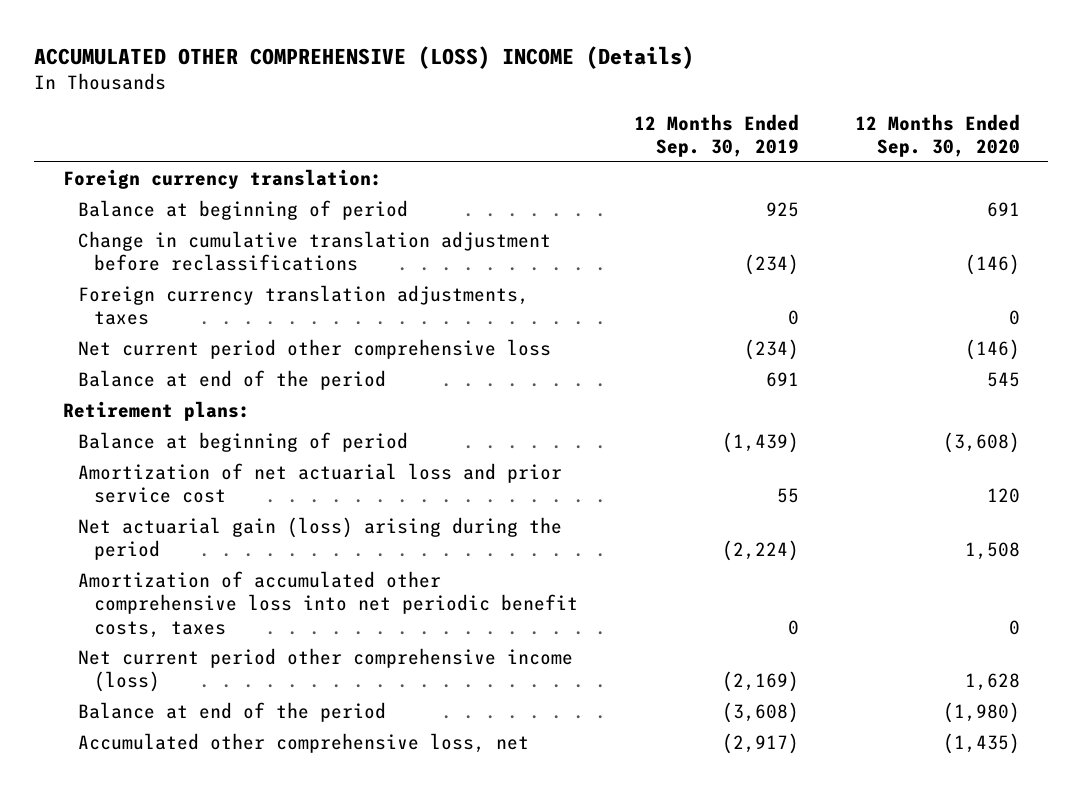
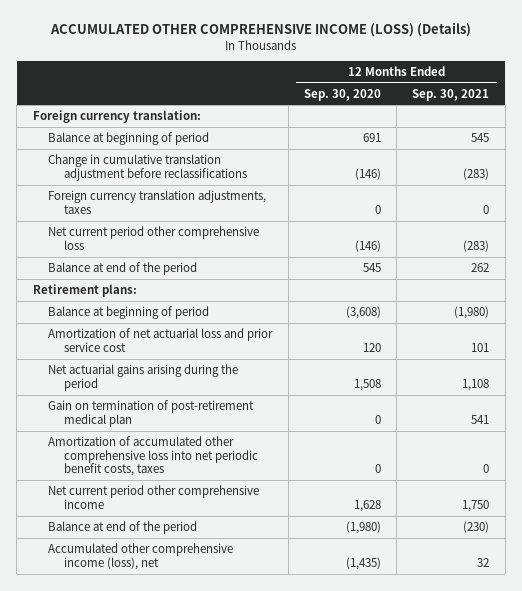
[34,45,695,69] ACCUMULATED OTHER COMPREHENSIVE (LOSS) INCOME (Details) -> [50,22,472,38] ACCUMULATED OTHER COMPREHENSIVE INCOME (LOSS) (Details)
[634,113,800,158] 12 Months Ended Sep. 30, 2019 -> none
none -> [412,88,490,101] Sep. 30, 2021
[78,516,563,561] Net actuarial gain (loss) arising during the period -> [48,364,239,391] Net actuarial gains arising during the period
none -> [48,400,255,427] Gain on termination of post-retirement medical plan
[78,647,574,693] Net current period other comprehensive income (loss) -> [48,485,260,509] Net current period other comprehensive income
[78,732,530,753] Accumulated other comprehensive loss, net -> [48,543,234,570] Accumulated other comprehensive income (loss), net

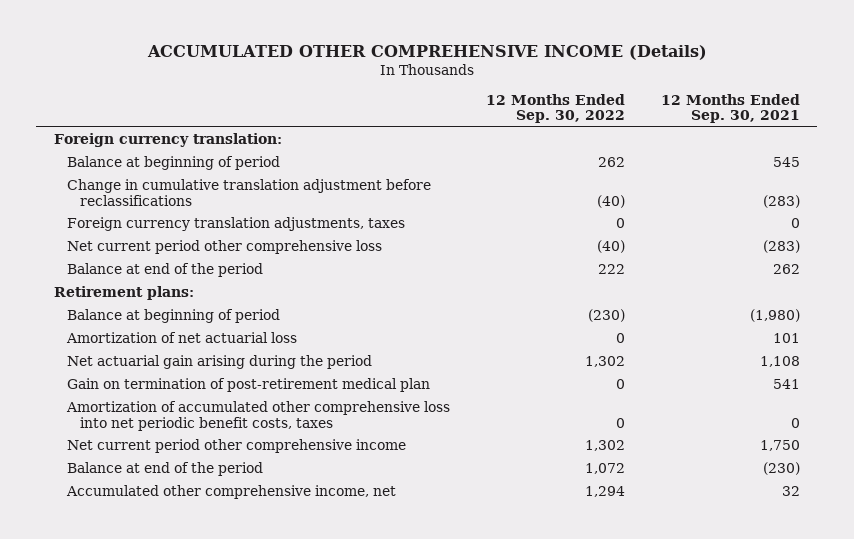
[50,22,472,38] ACCUMULATED OTHER COMPREHENSIVE INCOME (LOSS) (Details) -> [146,45,707,61] ACCUMULATED OTHER COMPREHENSIVE INCOME (Details)
[303,88,381,101] Sep. 30, 2020 -> none
none -> [485,93,625,124] 12 Months Ended Sep. 30, 2022
[48,328,274,352] Amortization of net actuarial loss and prior service cost -> [65,332,297,344] Amortization of net actuarial loss
[48,364,239,391] Net actuarial gains arising during the period -> [66,355,372,370] Net actuarial gain arising during the period
[48,543,234,570] Accumulated other comprehensive income (loss), net -> [65,485,396,500] Accumulated other comprehensive income, net

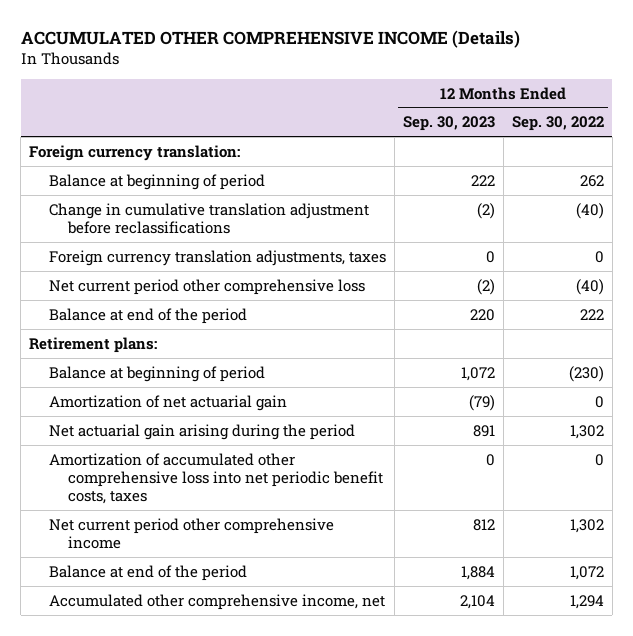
[660,93,800,124] 12 Months Ended Sep. 30, 2021 -> none
none -> [402,116,495,132] Sep. 30, 2023
[65,332,297,344] Amortization of net actuarial loss -> [48,394,287,411] Amortization of net actuarial gain
[66,378,430,393] Gain on termination of post-retirement medical plan -> none

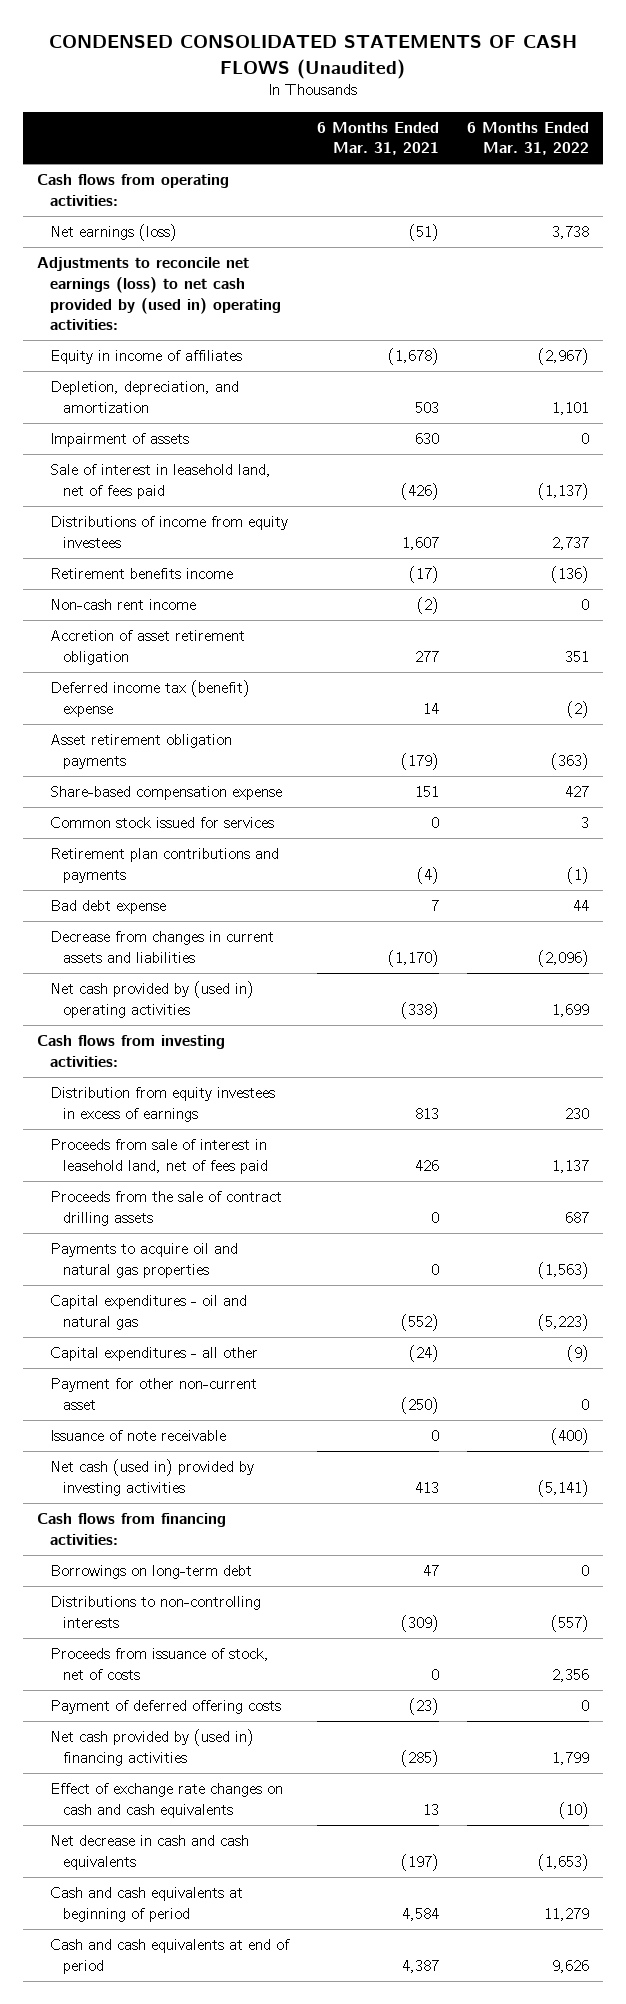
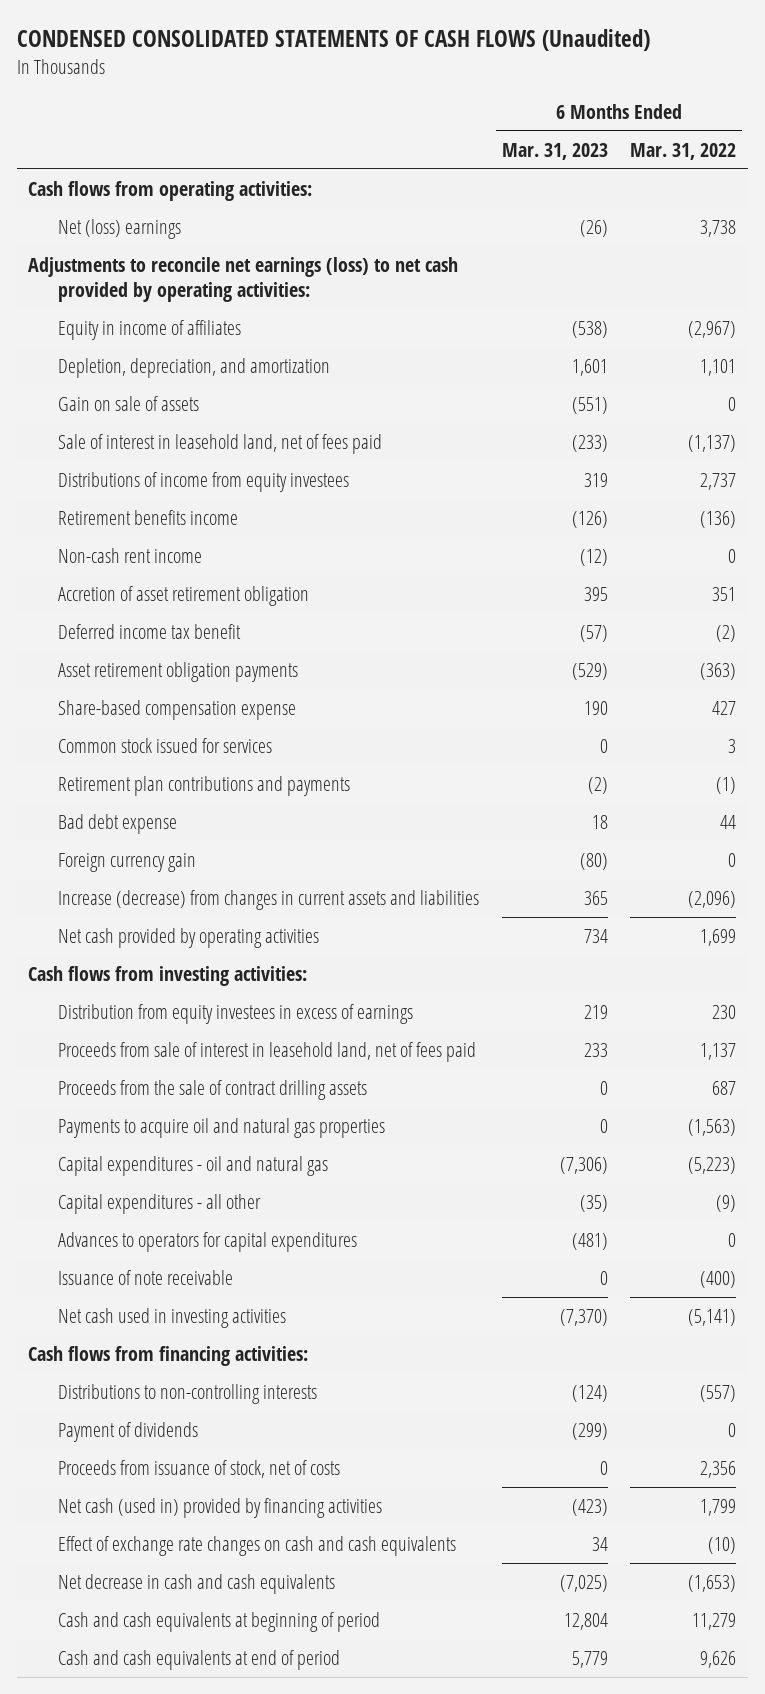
[316,121,439,156] 6 Months Ended Mar. 31, 2021 -> none
none -> [501,142,608,160] Mar. 31, 2023
[49,223,177,241] Net earnings (loss) -> [57,218,181,239] Net (loss) earnings
[37,256,281,331] Adjustments to reconcile net earnings (loss) to net cash provided by (used in) operating activities: -> [28,256,459,302] Adjustments to reconcile net earnings (loss) to net cash provided by operating activities:
[49,432,189,447] Impairment of assets -> none
none -> [57,395,199,411] Gain on sale of assets
[49,679,250,717] Deferred income tax (benefit) expense -> [57,623,241,639] Deferred income tax benefit
none -> [57,852,196,872] Foreign currency gain
[49,930,274,963] Decrease from changes in current assets and liabilities -> [57,889,479,910] Increase (decrease) from changes in current assets and liabilities
[49,980,254,1018] Net cash provided by (used in) operating activities -> [57,927,319,948] Net cash provided by operating activities
[49,1377,257,1410] Payment for other non-current asset -> none
none -> [57,1231,357,1252] Advances to operators for capital expenditures
[49,1458,254,1496] Net cash (used in) provided by investing activities -> [57,1307,286,1328] Net cash used in investing activities
[49,1564,252,1579] Borrowings on long-term debt -> none
none -> [57,1421,198,1442] Payment of dividends
[49,1699,281,1714] Payment of deferred offering costs -> none
[49,1728,254,1766] Net cash provided by (used in) financing activities -> [57,1497,382,1518] Net cash (used in) provided by financing activities

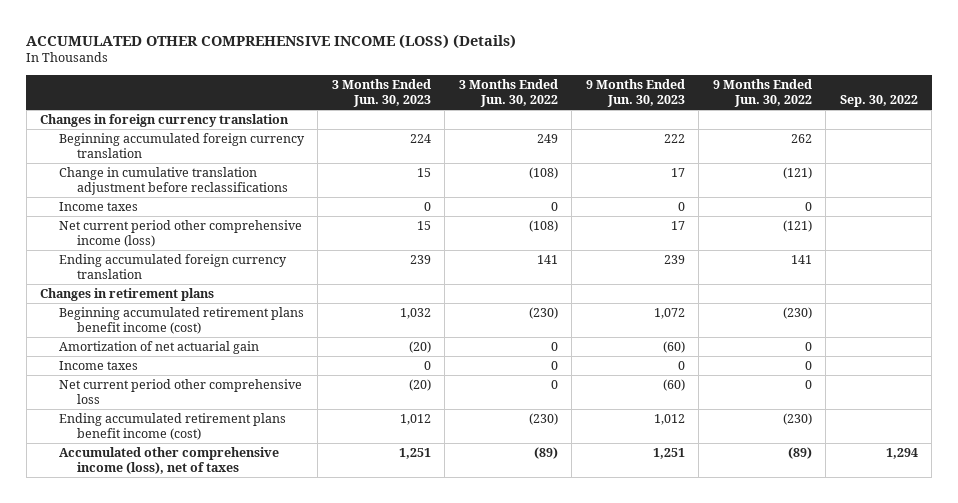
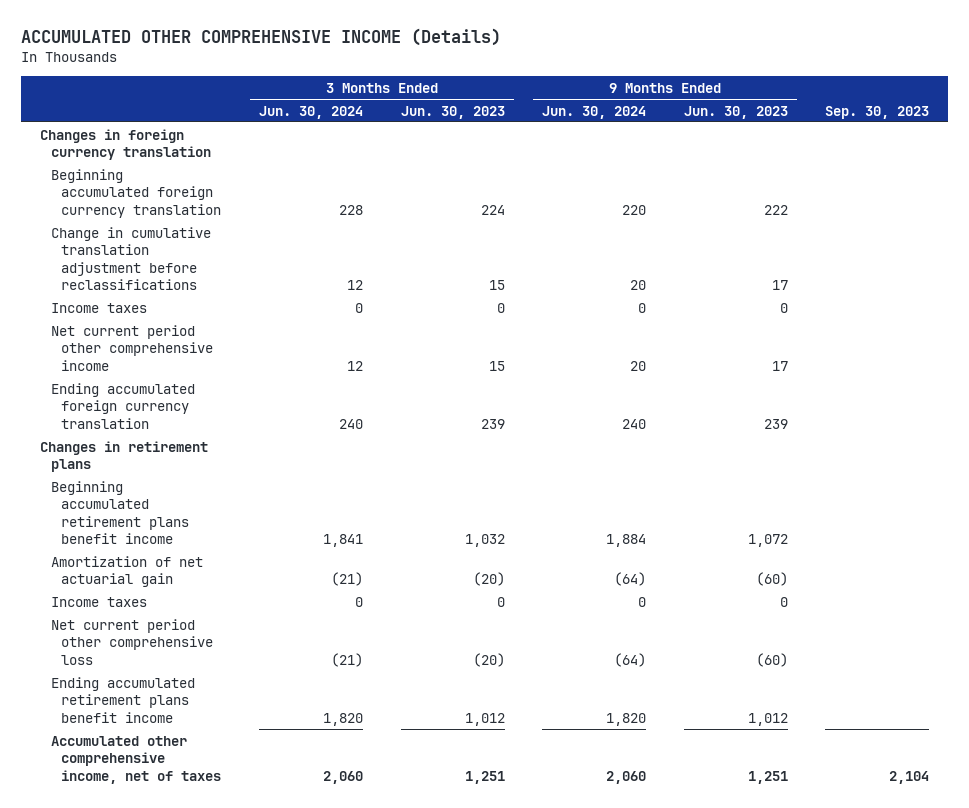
[26,33,517,49] ACCUMULATED OTHER COMPREHENSIVE INCOME (LOSS) (Details) -> [20,27,501,46] ACCUMULATED OTHER COMPREHENSIVE INCOME (Details)
[458,78,558,108] 3 Months Ended Jun. 30, 2022 -> none
[712,78,812,108] 9 Months Ended Jun. 30, 2022 -> none
[839,95,918,108] Sep. 30, 2022 -> none
none -> [259,105,364,119] Jun. 30, 2024
none -> [542,105,647,119] Jun. 30, 2024
none -> [825,105,930,119] Sep. 30, 2023
[58,219,302,248] Net current period other comprehensive income (loss) -> [50,324,214,371] Net current period other comprehensive income
[58,306,304,335] Beginning accumulated retirement plans benefit income (cost) -> [50,480,190,545] Beginning accumulated retirement plans benefit income
[58,412,286,441] Ending accumulated retirement plans benefit income (cost) -> [50,676,195,723] Ending accumulated retirement plans benefit income
[58,446,279,475] Accumulated other comprehensive income (loss), net of taxes -> [50,735,222,784] Accumulated other comprehensive income, net of taxes

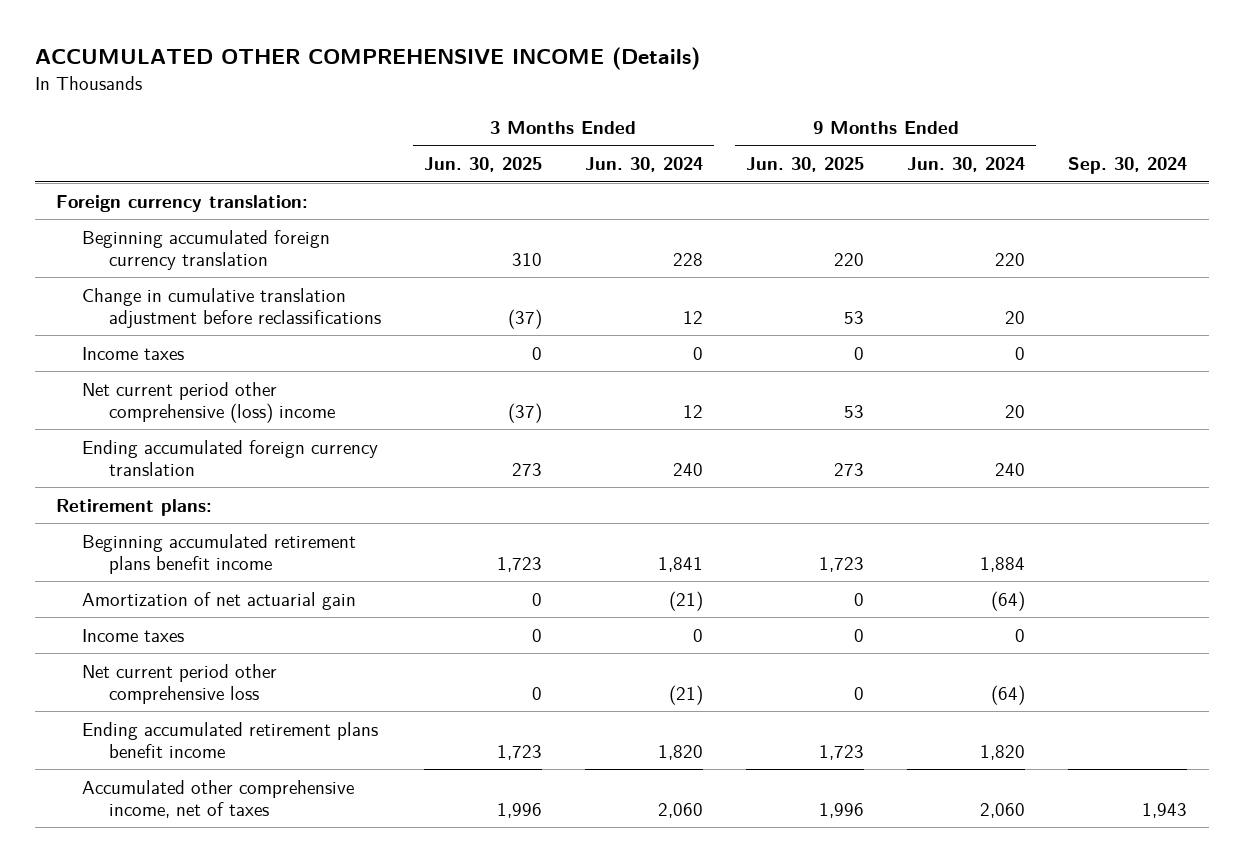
[400,105,505,119] Jun. 30, 2023 -> none
[683,105,788,119] Jun. 30, 2023 -> none
[825,105,930,119] Sep. 30, 2023 -> none
none -> [423,157,542,173] Jun. 30, 2025
none -> [746,157,865,173] Jun. 30, 2025
none -> [1068,157,1188,175] Sep. 30, 2024
[39,128,211,161] Changes in foreign currency translation -> [56,194,309,212] Foreign currency translation:
[50,324,214,371] Net current period other comprehensive income -> [82,381,335,423] Net current period other comprehensive (loss) income
[39,440,208,473] Changes in retirement plans -> [56,498,213,516] Retirement plans:

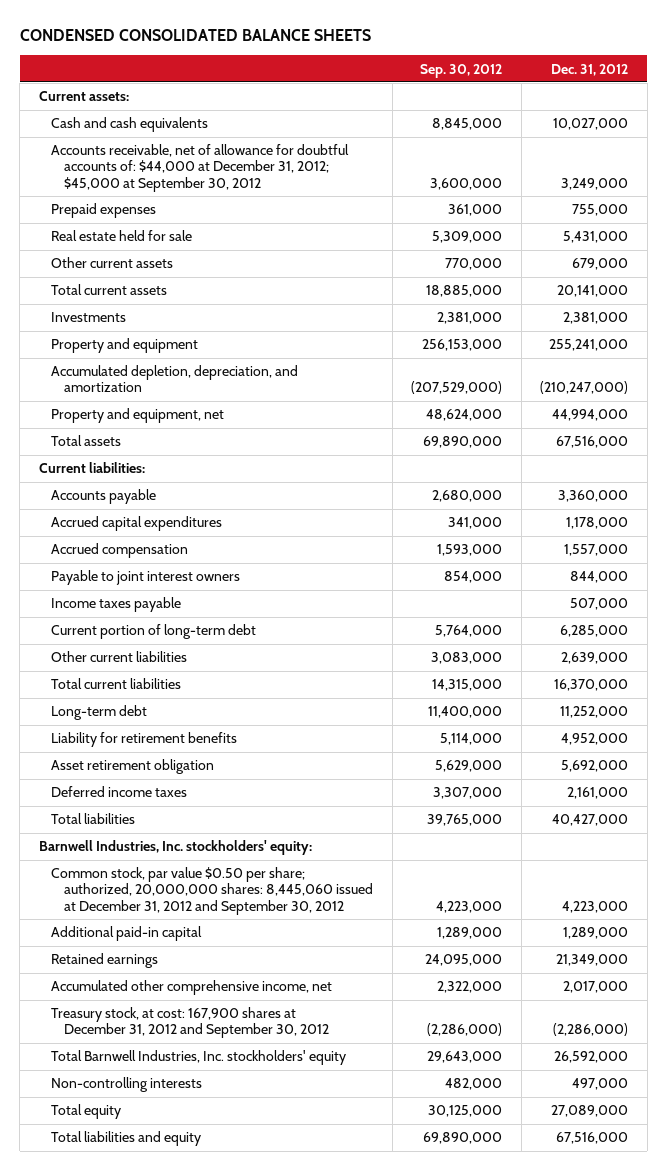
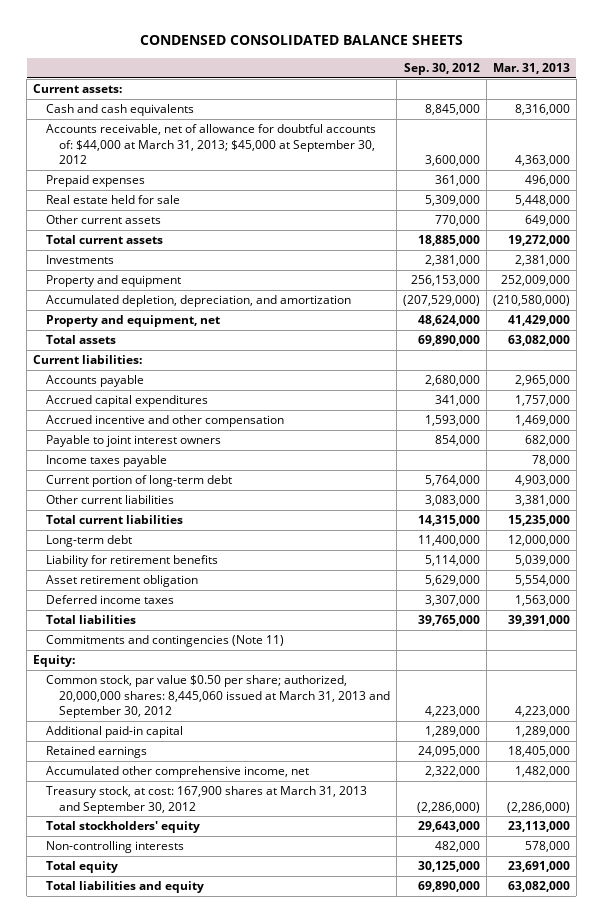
[551,63,629,76] Dec. 31, 2012 -> none
none -> [492,62,570,74] Mar. 31, 2013
[51,144,350,192] Accounts receivable, net of allowance for doubtful accounts of: $44,000 at December 31, 2012; $45,000 at September 30, 2012 -> [46,124,377,164] Accounts receivable, net of allowance for doubtful accounts of: $44,000 at March 31, 2013; $45,000 at September 30, 2012
[51,543,189,559] Accrued compensation -> [46,415,285,428] Accrued incentive and other compensation
[38,840,312,856] Barnwell Industries, Inc. stockholders' equity: -> none
none -> [46,635,285,648] Commitments and contingencies (Note 11)
none -> [33,655,76,668] Equity:
[51,867,373,915] Common stock, par value $0.50 per share; authorized, 20,000,000 shares: 8,445,060 issued at December 31, 2012 and September 30, 2012 -> [46,675,390,718] Common stock, par value $0.50 per share; authorized, 20,000,000 shares: 8,445,060 issued at March 31, 2013 and September 30, 2012
[51,1007,329,1039] Treasury stock, at cost: 167,900 shares at December 31, 2012 and September 30, 2012 -> [46,786,368,814] Treasury stock, at cost: 167,900 shares at March 31, 2013 and September 30, 2012
[51,1050,347,1066] Total Barnwell Industries, Inc. stockholders' equity -> [46,821,201,834] Total stockholders' equity

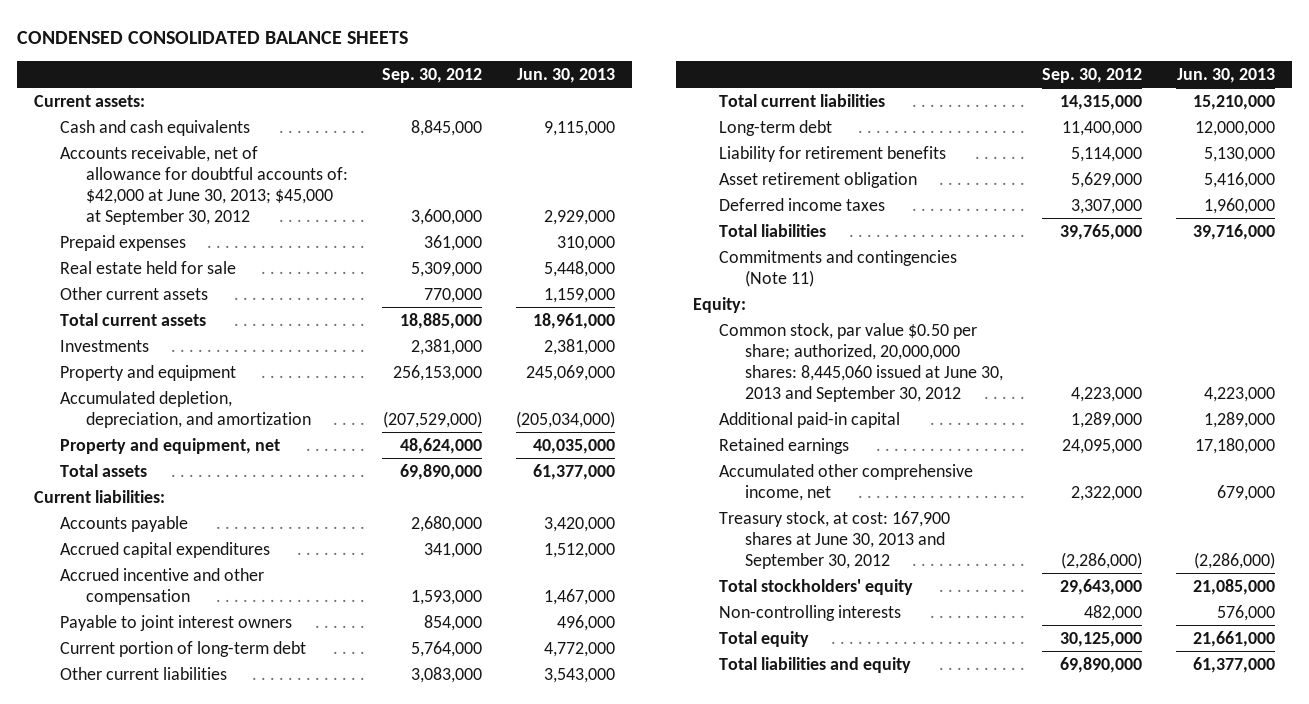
[492,62,570,74] Mar. 31, 2013 -> none
none -> [517,68,616,84] Jun. 30, 2013
[46,124,377,164] Accounts receivable, net of allowance for doubtful accounts of: $44,000 at March 31, 2013; $45,000 at September 30, 2012 -> [59,145,348,226] Accounts receivable, net of allowance for doubtful accounts of: $42,000 at June 30, 2013; $45,000 at September 30, 2012
[46,455,168,468] Income taxes payable -> none
[46,675,390,718] Common stock, par value $0.50 per share; authorized, 20,000,000 shares: 8,445,060 issued at March 31, 2013 and September 30, 2012 -> [719,322,1004,403] Common stock, par value $0.50 per share; authorized, 20,000,000 shares: 8,445,060 issued at June 30, 2013 and September 30, 2012
[46,786,368,814] Treasury stock, at cost: 167,900 shares at March 31, 2013 and September 30, 2012 -> [719,510,951,569] Treasury stock, at cost: 167,900 shares at June 30, 2013 and September 30, 2012

